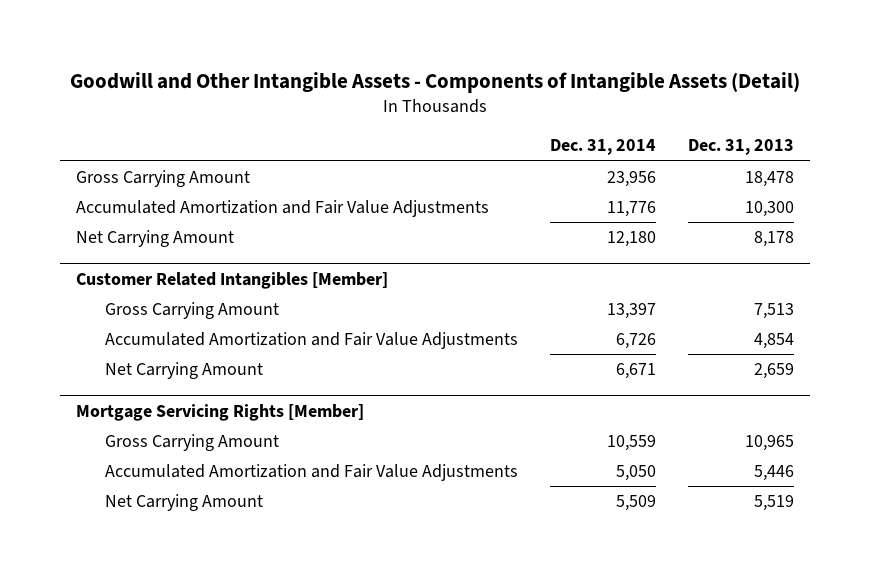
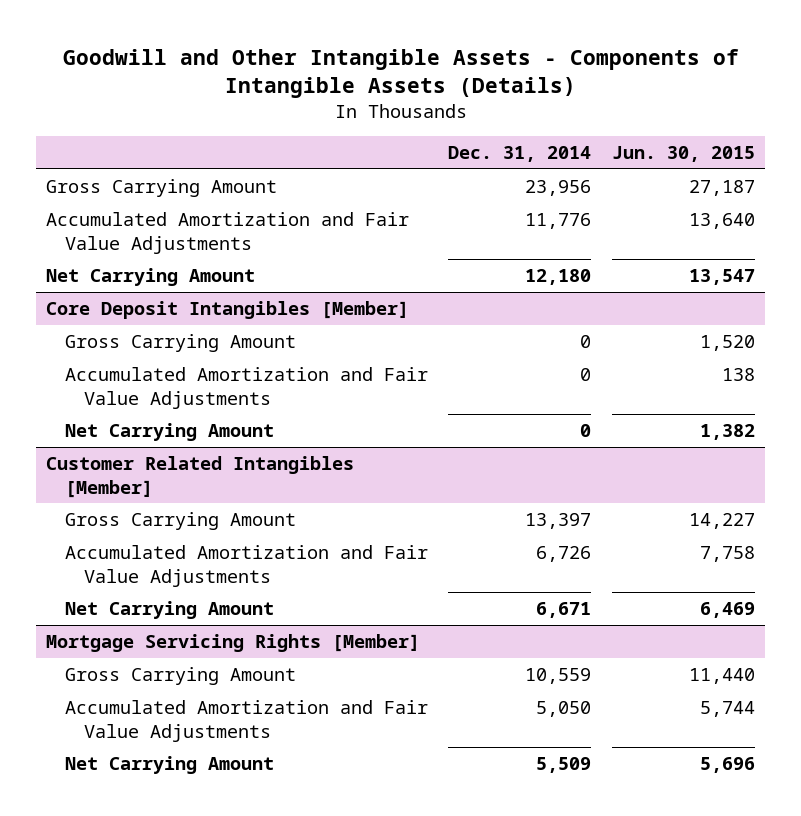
[69,71,800,93] Goodwill and Other Intangible Assets - Components of Intangible Assets (Detail) -> [62,48,739,99] Goodwill and Other Intangible Assets - Components of Intangible Assets (Details)
[688,139,795,156] Dec. 31, 2013 -> none
none -> [611,146,755,163] Jun. 30, 2015
none -> [46,300,410,319] Core Deposit Intangibles [Member]
none -> [65,333,297,352] Gross Carrying Amount
none -> [65,366,429,409] Accumulated Amortization and Fair Value Adjustments
none -> [65,422,275,441] Net Carrying Amount

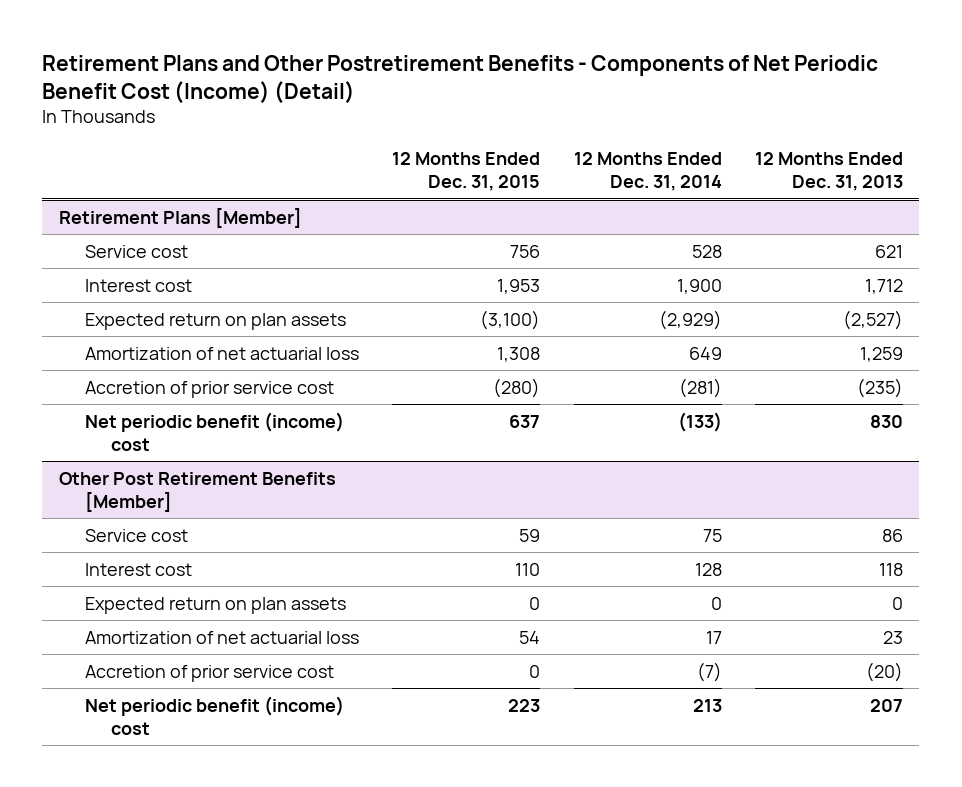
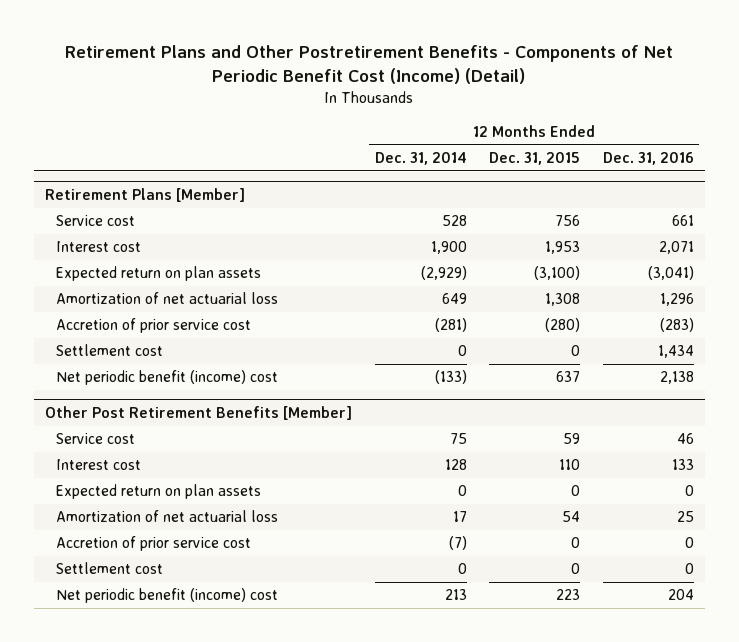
[754,152,903,192] 12 Months Ended Dec. 31, 2013 -> none
none -> [602,152,694,166] Dec. 31, 2016
none -> [56,344,164,357] Settlement cost
none -> [56,562,164,575] Settlement cost

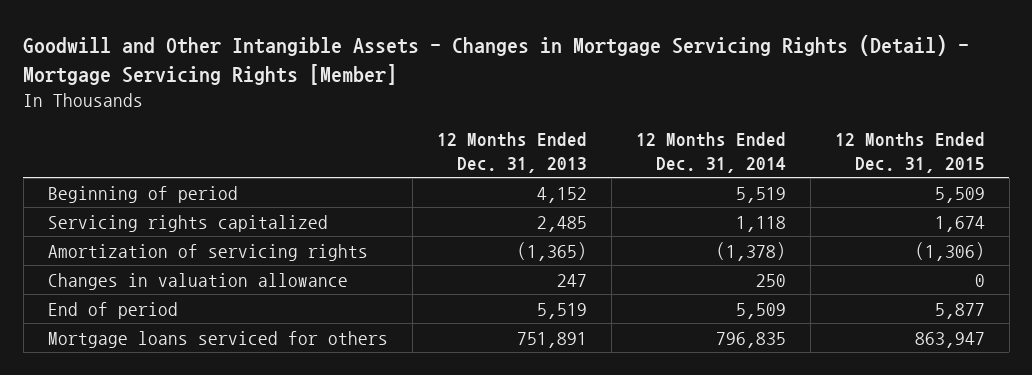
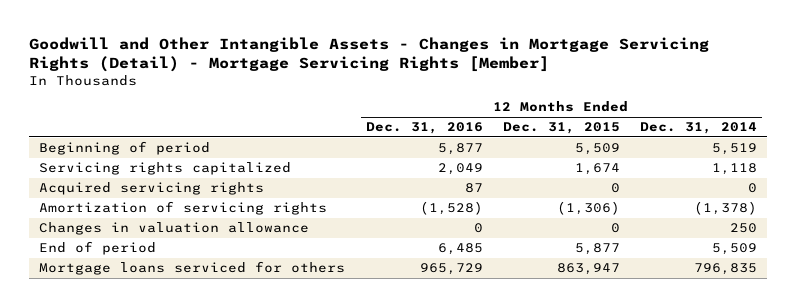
[436,131,587,173] 12 Months Ended Dec. 31, 2013 -> none
none -> [365,122,483,135] Dec. 31, 2016
none -> [39,182,265,196] Acquired servicing rights

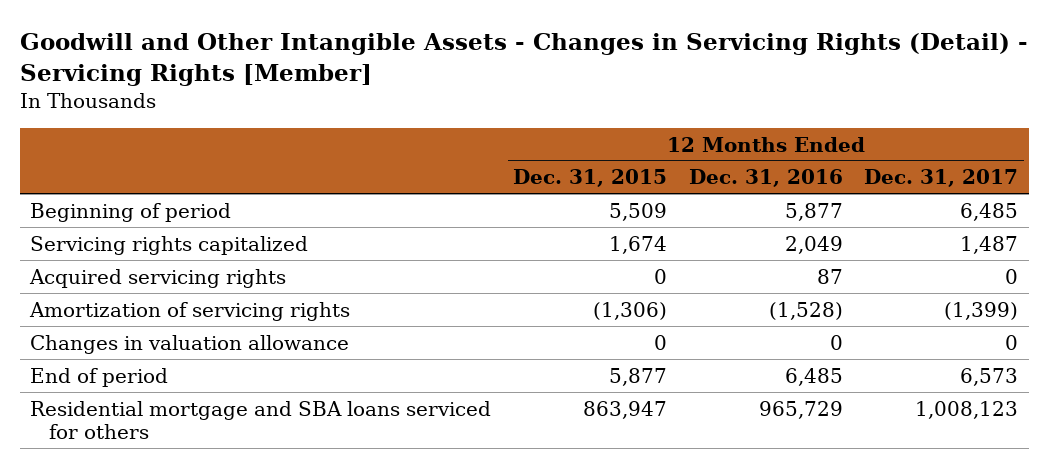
[29,36,710,72] Goodwill and Other Intangible Assets - Changes in Mortgage Servicing Rights (Detail) - Mortgage Servicing Rights [Member] -> [19,33,1028,87] Goodwill and Other Intangible Assets - Changes in Servicing Rights (Detail) - Servicing Rights [Member]
[640,122,758,135] Dec. 31, 2014 -> none
none -> [864,169,1019,188] Dec. 31, 2017
[39,261,346,276] Mortgage loans serviced for others -> [30,400,492,440] Residential mortgage and SBA loans serviced for others

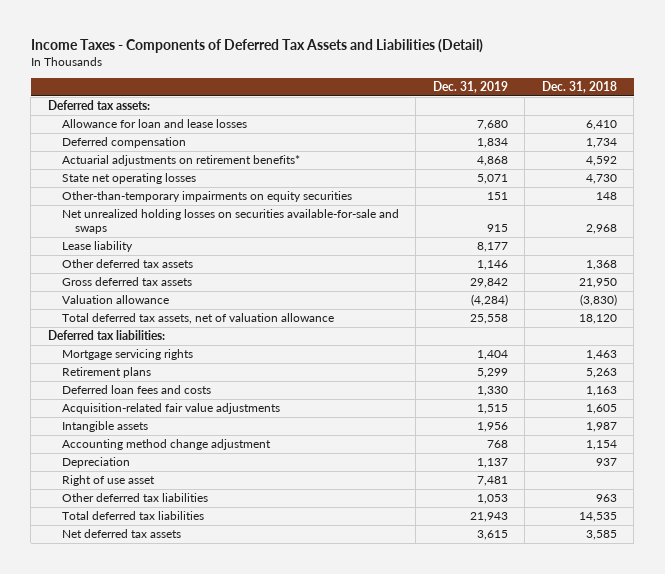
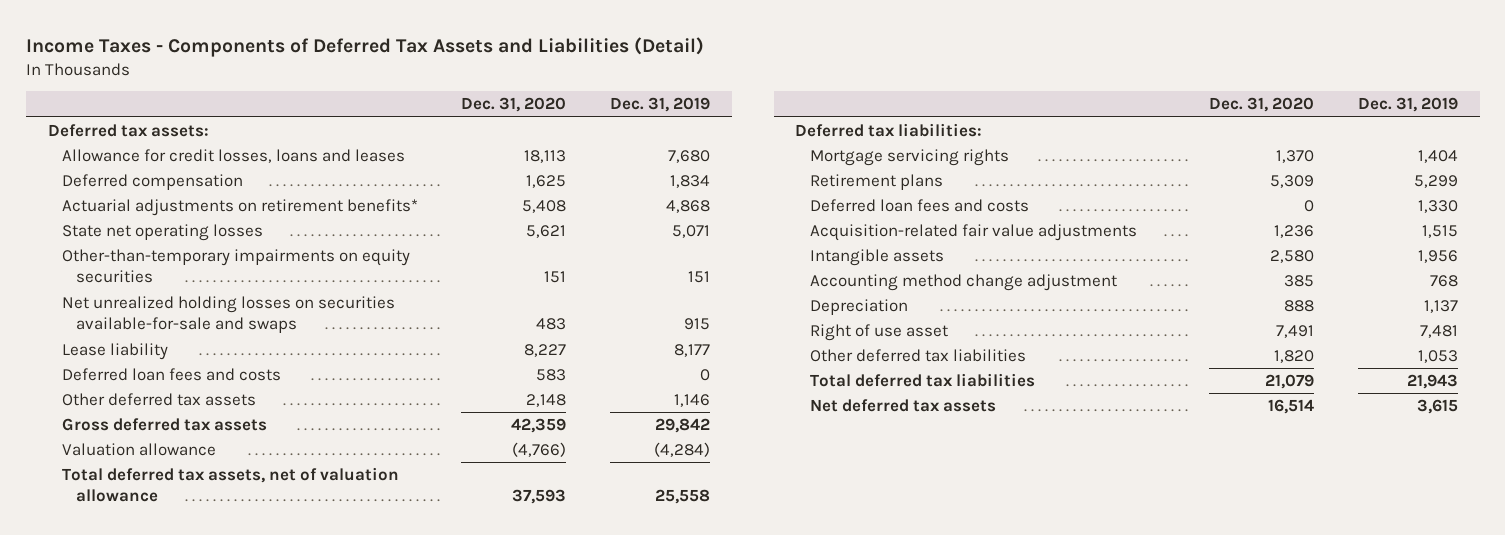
[541,80,617,93] Dec. 31, 2018 -> none
none -> [461,97,567,113] Dec. 31, 2020
[61,119,247,129] Allowance for loan and lease losses -> [61,149,405,164] Allowance for credit losses, loans and leases
none -> [61,368,281,382] Deferred loan fees and costs

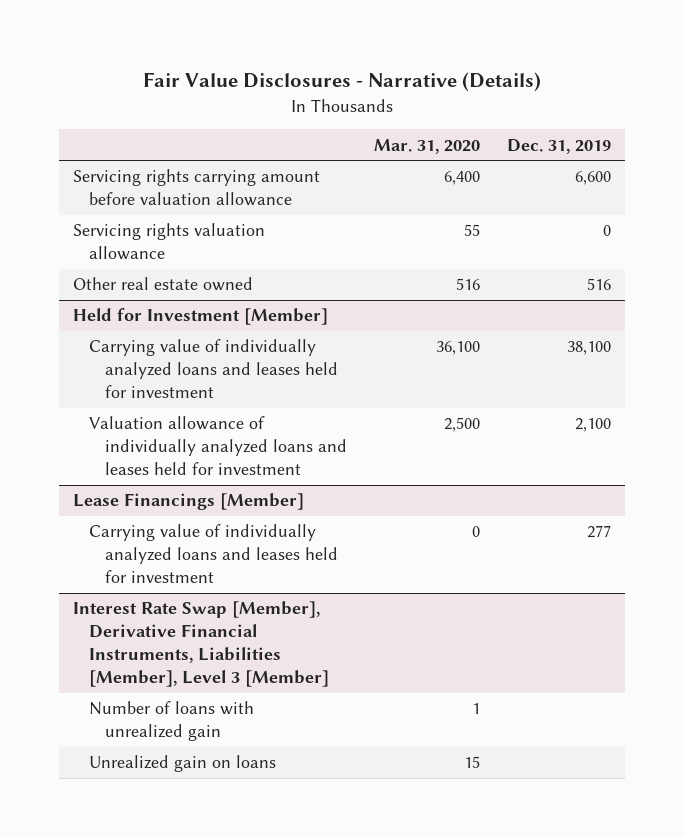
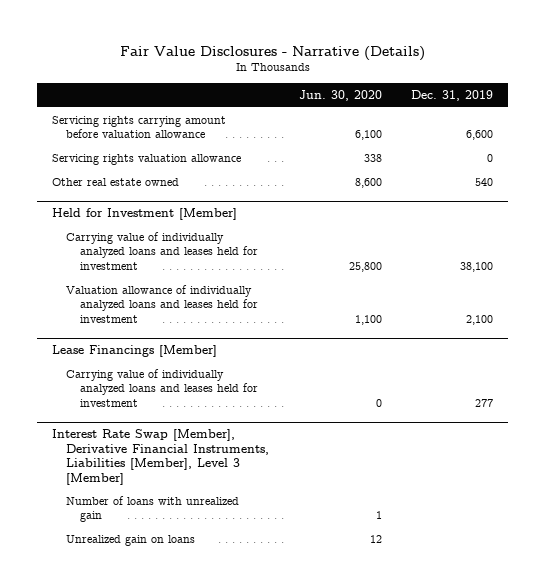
[374,138,481,154] Mar. 31, 2020 -> none
none -> [298,89,382,101] Jun. 30, 2020
[587,278,612,291] 516 -> [475,177,494,186] 540

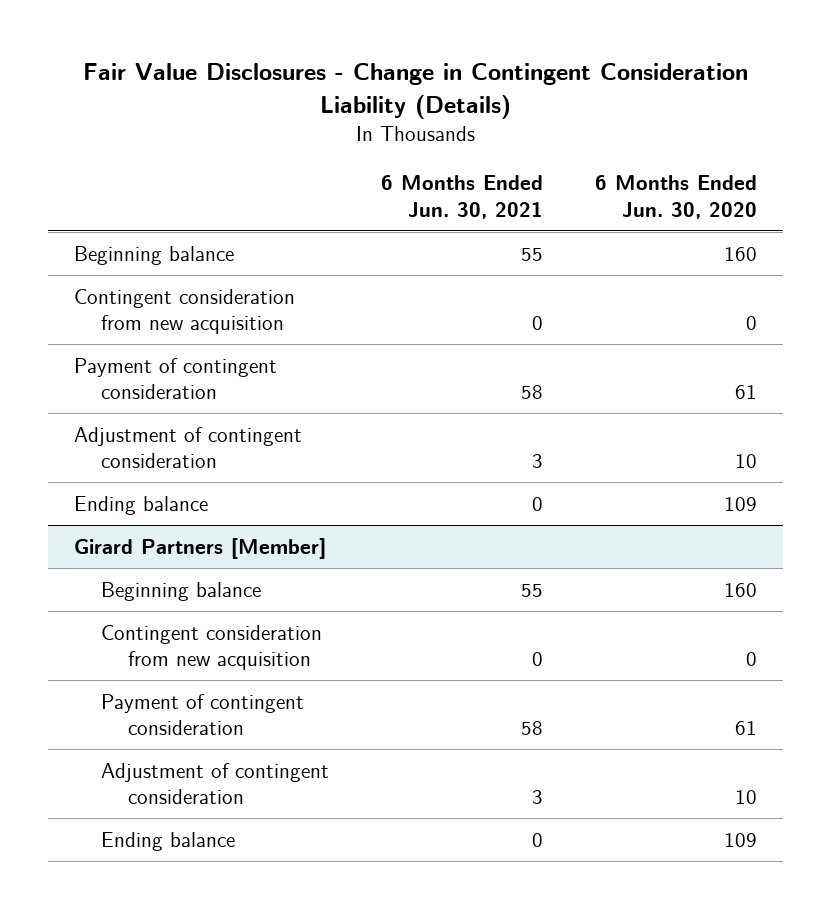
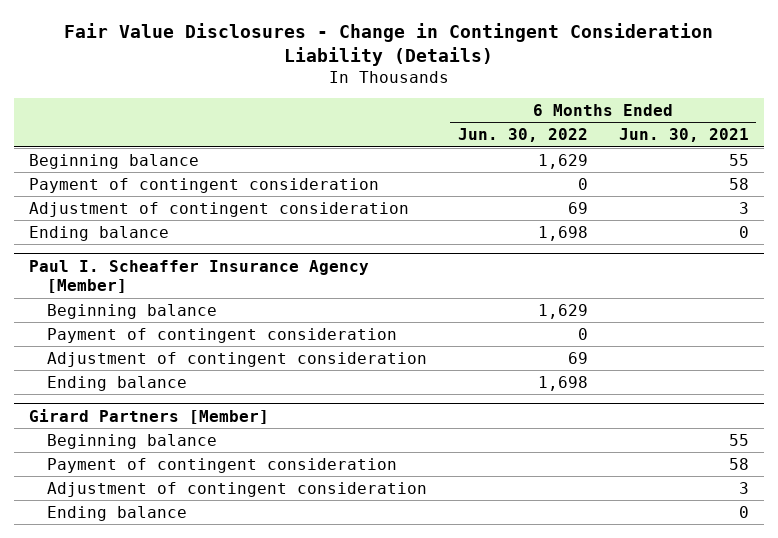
[595,175,758,219] 6 Months Ended Jun. 30, 2020 -> none
none -> [457,128,588,143] Jun. 30, 2022
[74,288,296,334] Contingent consideration from new acquisition -> none
none -> [29,259,370,294] Paul I. Scheaffer Insurance Agency [Member]
none -> [47,303,218,319] Beginning balance
none -> [47,327,398,343] Payment of contingent consideration
none -> [47,351,428,367] Adjustment of contingent consideration
none -> [47,375,188,391] Ending balance
[101,624,323,670] Contingent consideration from new acquisition -> none

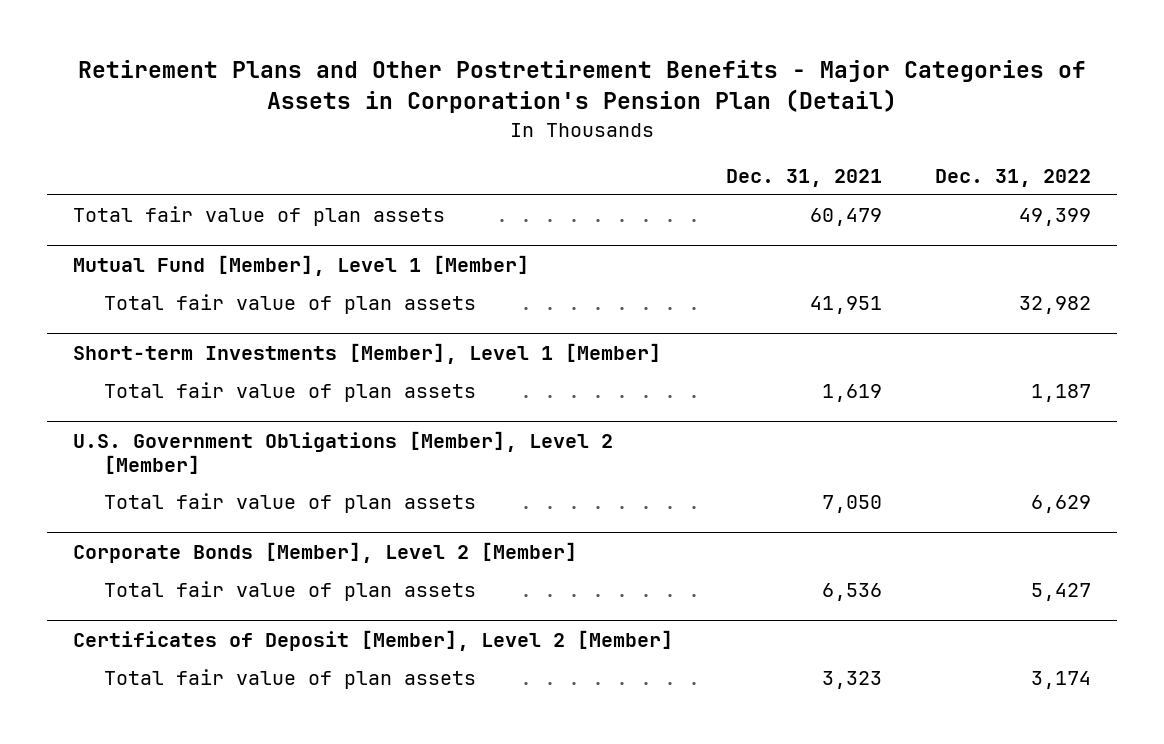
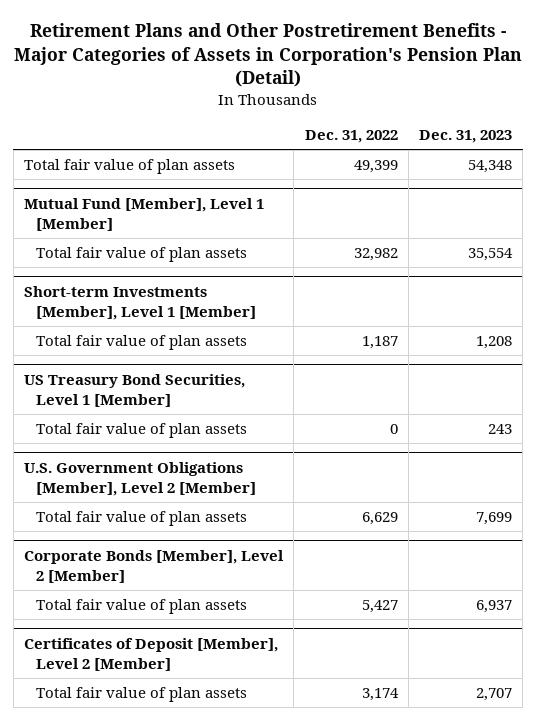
[725,169,882,188] Dec. 31, 2021 -> none
none -> [418,130,512,144] Dec. 31, 2023
none -> [24,374,246,407] US Treasury Bond Securities, Level 1 [Member]
none -> [36,423,248,439] Total fair value of plan assets

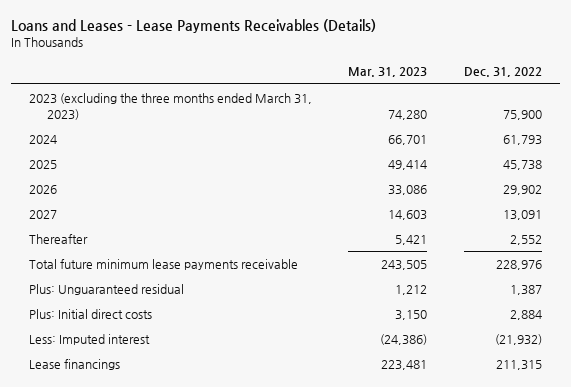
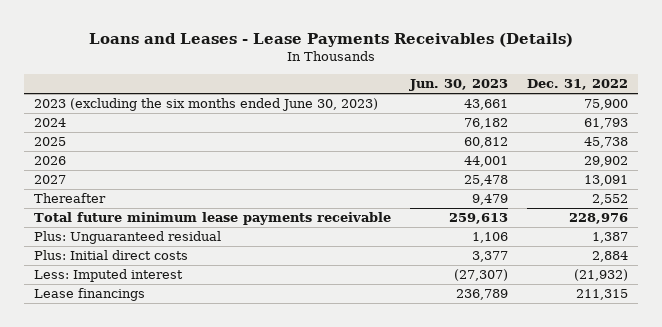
[348,67,428,78] Mar. 31, 2023 -> none
none -> [409,79,509,92] Jun. 30, 2023
[28,92,312,120] 2023 (excluding the three months ended March 31, 2023) -> [33,98,378,112] 2023 (excluding the six months ended June 30, 2023)

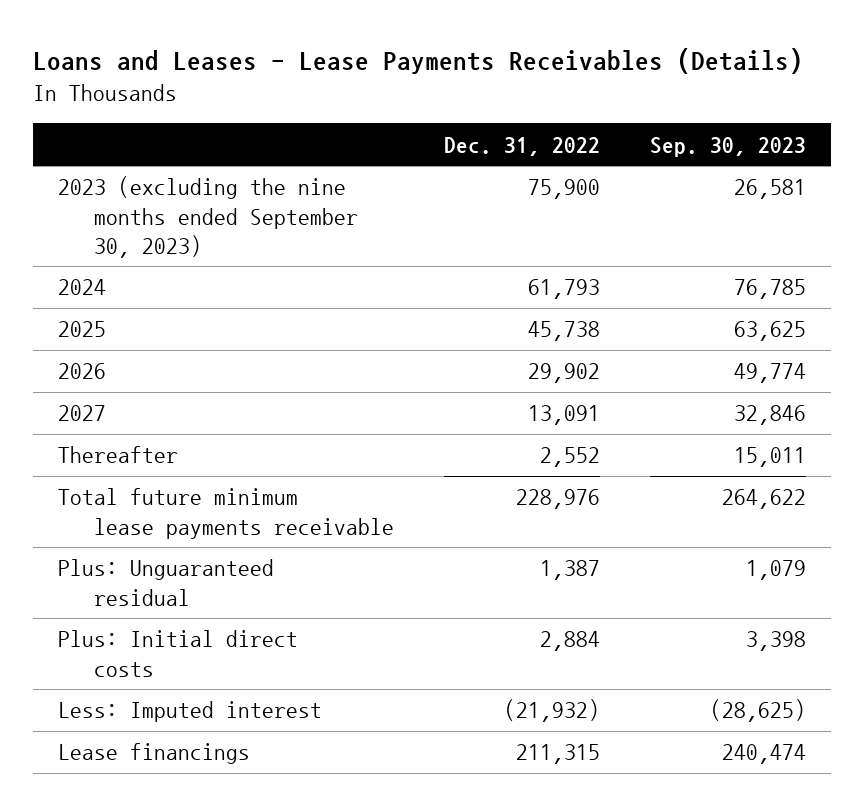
[409,79,509,92] Jun. 30, 2023 -> none
none -> [649,136,806,157] Sep. 30, 2023
[33,98,378,112] 2023 (excluding the six months ended June 30, 2023) -> [58,176,359,258] 2023 (excluding the nine months ended September 30, 2023)

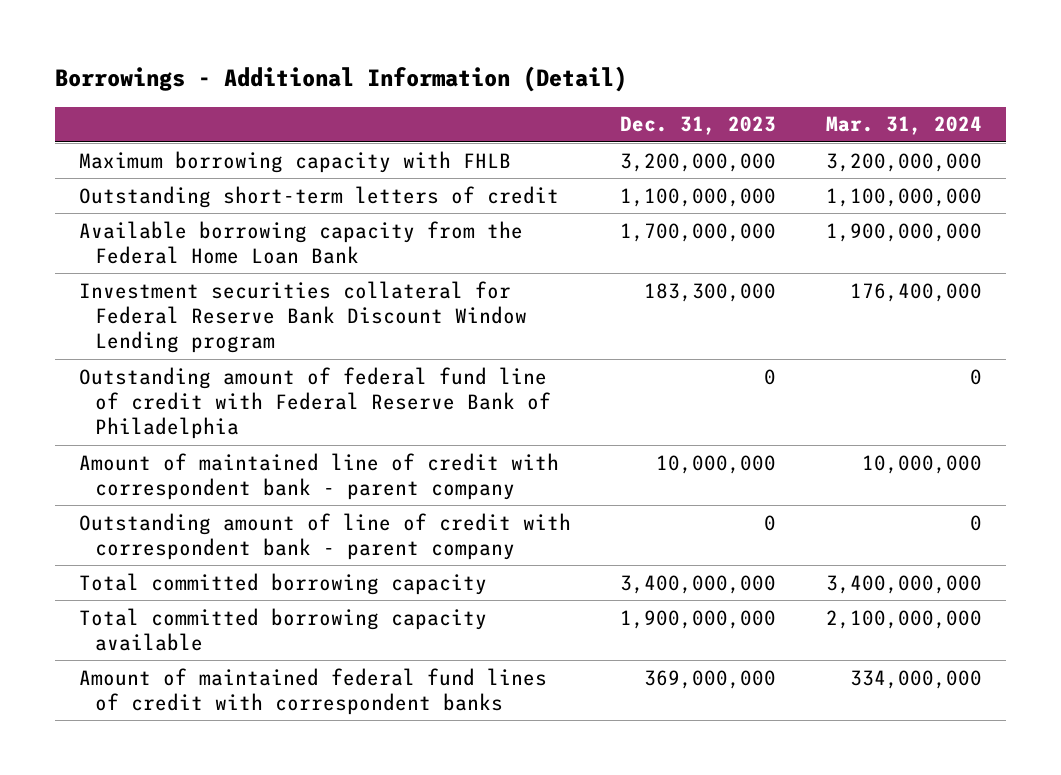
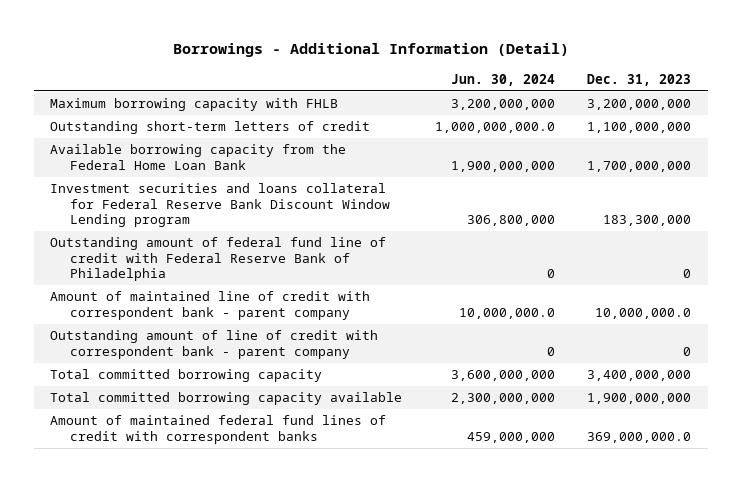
[825,116,982,136] Mar. 31, 2024 -> none
none -> [450,73,555,86] Jun. 30, 2024
[79,280,528,354] Investment securities collateral for Federal Reserve Bank Discount Window Lending program -> [50,183,390,228] Investment securities and loans collateral for Federal Reserve Bank Discount Window Lending program
[656,454,777,474] 10,000,000 -> [595,307,692,319] 10,000,000.0
[644,669,777,689] 369,000,000 -> [587,431,692,443] 369,000,000.0

